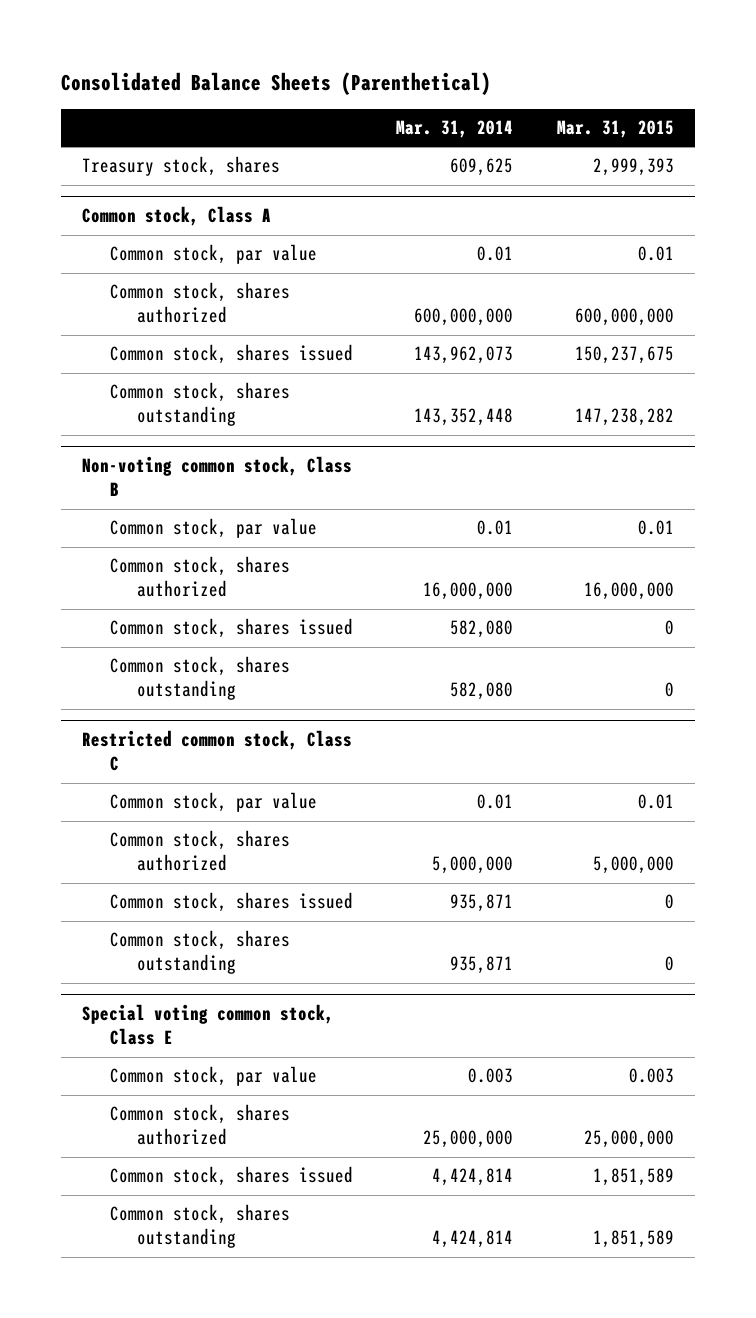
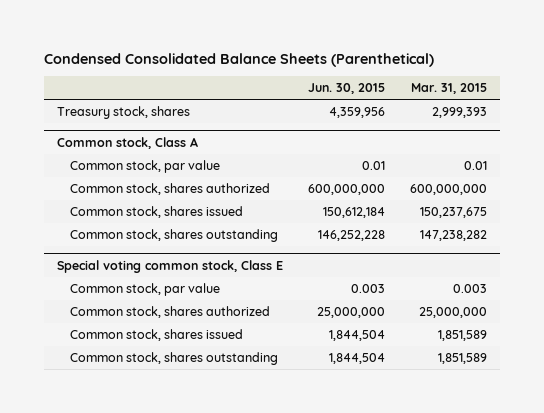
[60,72,491,96] Consolidated Balance Sheets (Parenthetical) -> [43,52,434,67] Condensed Consolidated Balance Sheets (Parenthetical)
[396,120,514,139] Mar. 31, 2014 -> none
none -> [308,83,386,95] Jun. 30, 2015
[82,456,353,497] Non-voting common stock, Class B -> none
[109,518,317,539] Common stock, par value -> none
[109,556,290,598] Common stock, shares authorized -> none
[109,618,353,639] Common stock, shares issued -> none
[109,656,290,701] Common stock, shares outstanding -> none
[82,730,353,772] Restricted common stock, Class C -> none
[109,792,317,813] Common stock, par value -> none
[109,830,290,872] Common stock, shares authorized -> none
[109,892,353,913] Common stock, shares issued -> none
[109,930,290,975] Common stock, shares outstanding -> none

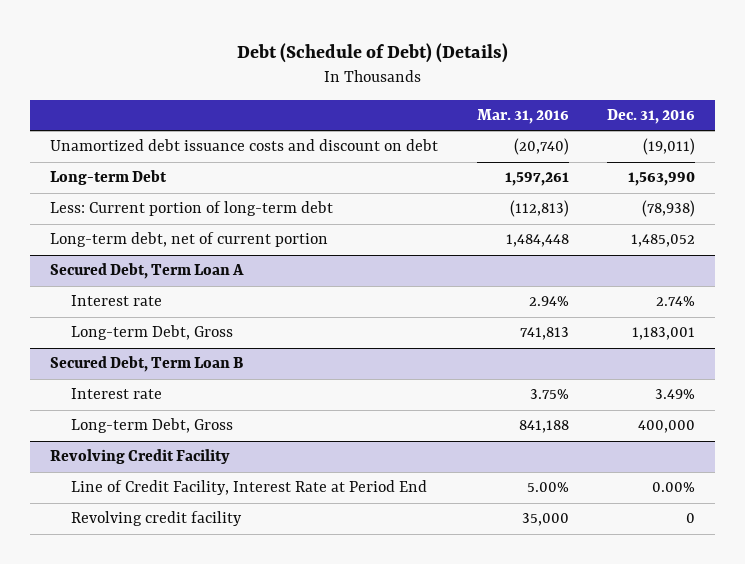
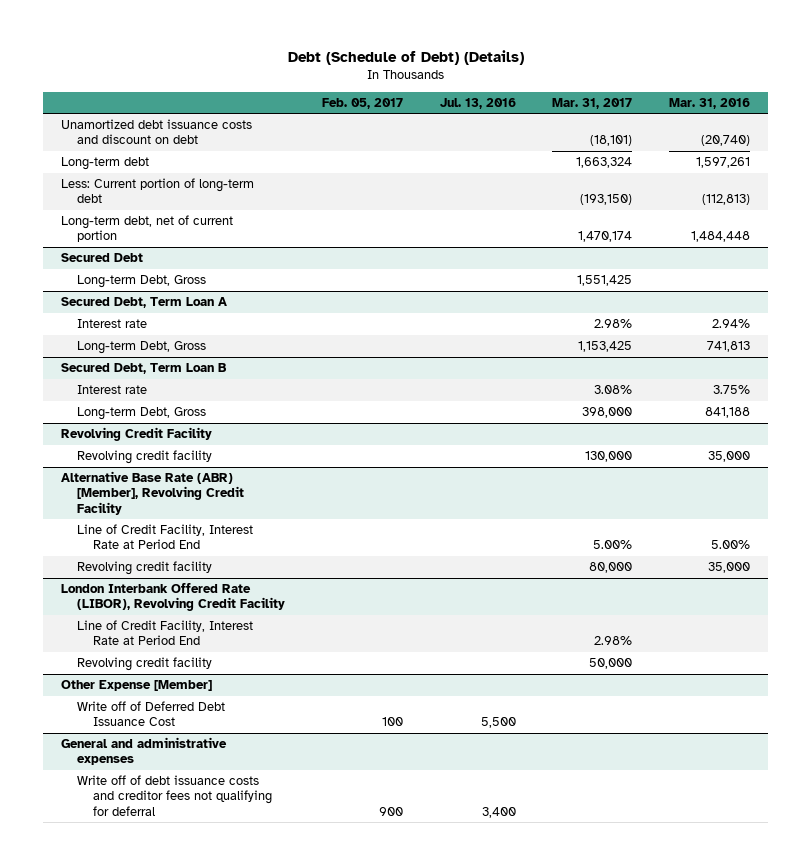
[607,109,696,125] Dec. 31, 2016 -> none
none -> [322,97,404,109] Feb. 05, 2017
none -> [439,97,516,109] Jul. 13, 2016
none -> [552,97,633,109] Mar. 31, 2017
[49,170,167,186] Long-term Debt -> [61,157,150,171] Long-term debt
none -> [61,253,144,263] Secured Debt
none -> [77,275,207,289] Long-term Debt, Gross
none -> [77,450,213,465] Revolving credit facility
none -> [61,471,245,515] Alternative Base Rate (ABR) [Member], Revolving Credit Facility
none -> [61,583,286,612] London Interbank Offered Rate (LIBOR), Revolving Credit Facility
none -> [77,620,254,646] Line of Credit Facility, Interest Rate at Period End
none -> [77,657,213,672] Revolving credit facility
none -> [61,680,213,692] Other Expense [Member]
none -> [77,701,226,727] Write off of Deferred Debt Issuance Cost
none -> [61,737,228,766] General and administrative expenses
none -> [77,775,273,816] Write off of debt issuance costs and creditor fees not qualifying for deferral

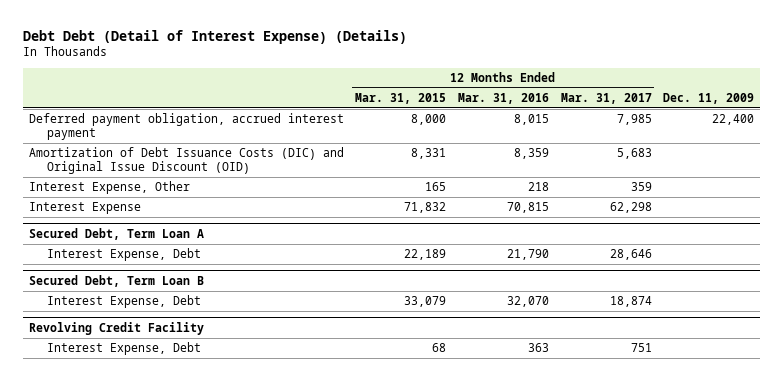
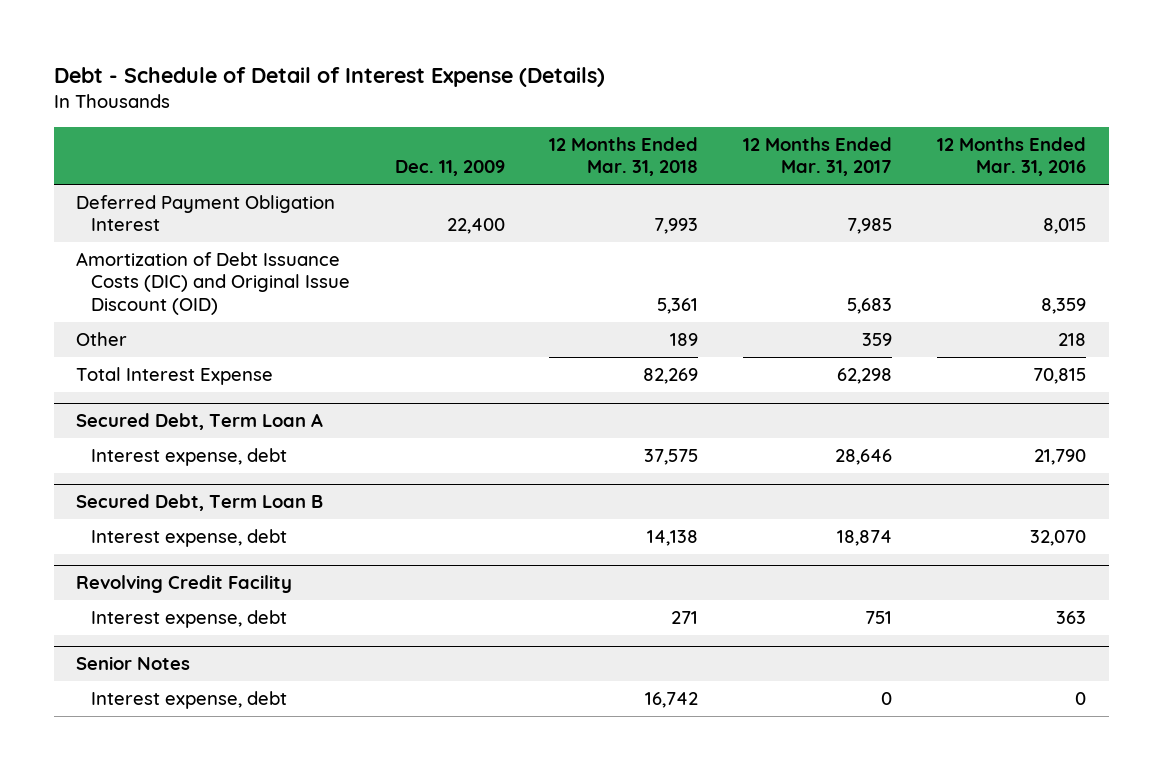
[22,29,407,44] Debt Debt (Detail of Interest Expense) (Details) -> [54,67,606,88] Debt - Schedule of Detail of Interest Expense (Details)
[355,92,447,104] Mar. 31, 2015 -> none
none -> [549,136,699,177] 12 Months Ended Mar. 31, 2018
[28,113,344,140] Deferred payment obligation, accrued interest payment -> [76,195,336,232] Deferred Payment Obligation Interest
[28,181,190,195] Interest Expense, Other -> [76,332,128,347] Other
[28,202,141,215] Interest Expense -> [76,367,274,386] Total Interest Expense
[46,248,201,262] Interest Expense, Debt -> [90,448,287,467] Interest expense, debt
[46,295,201,309] Interest Expense, Debt -> [90,529,287,548] Interest expense, debt
[46,342,201,356] Interest Expense, Debt -> [90,610,287,629] Interest expense, debt
none -> [76,656,191,671] Senior Notes
none -> [90,691,287,710] Interest expense, debt

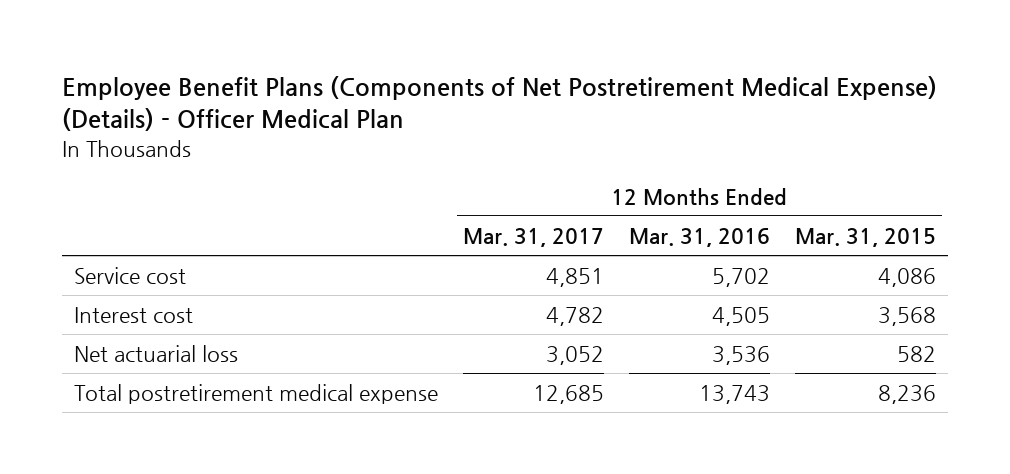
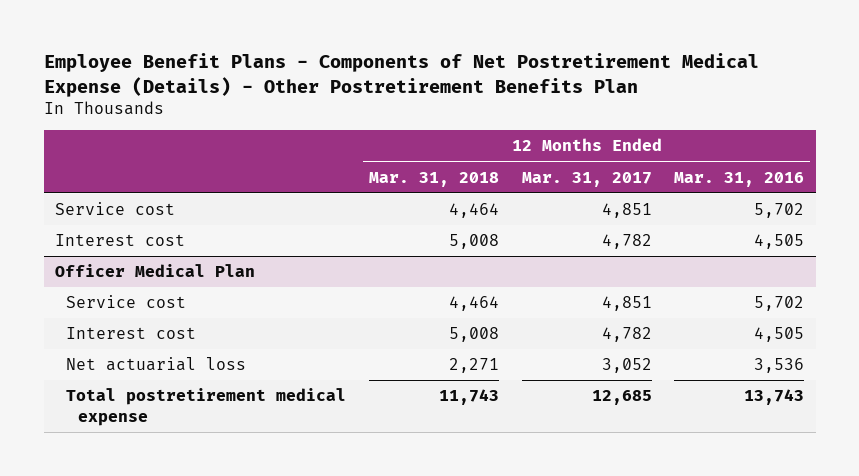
[61,75,937,132] Employee Benefit Plans (Components of Net Postretirement Medical Expense) (Details) - Officer Medical Plan -> [43,53,759,97] Employee Benefit Plans - Components of Net Postretirement Medical Expense (Details) - Other Postretirement Benefits Plan
[794,227,936,247] Mar. 31, 2015 -> none
none -> [369,171,500,187] Mar. 31, 2018
none -> [55,264,256,278] Officer Medical Plan
none -> [66,295,187,309] Service cost
none -> [66,327,197,340] Interest cost

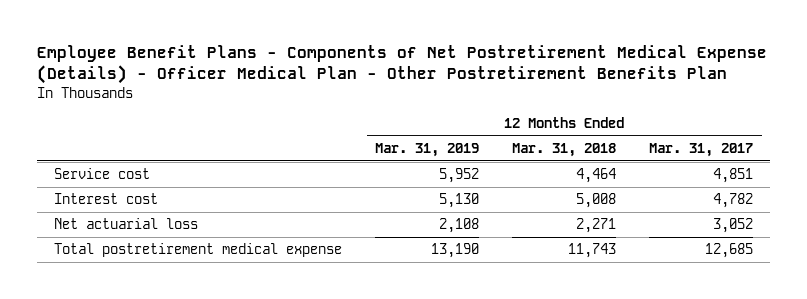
[43,53,759,97] Employee Benefit Plans - Components of Net Postretirement Medical Expense (Details) - Other Postretirement Benefits Plan -> [37,45,768,85] Employee Benefit Plans - Components of Net Postretirement Medical Expense (Details) - Officer Medical Plan - Other Postretirement Benefits Plan
[674,171,805,187] Mar. 31, 2016 -> none
none -> [375,142,480,157] Mar. 31, 2019
[55,264,256,278] Officer Medical Plan -> none
[66,295,187,309] Service cost -> none
[66,327,197,340] Interest cost -> none

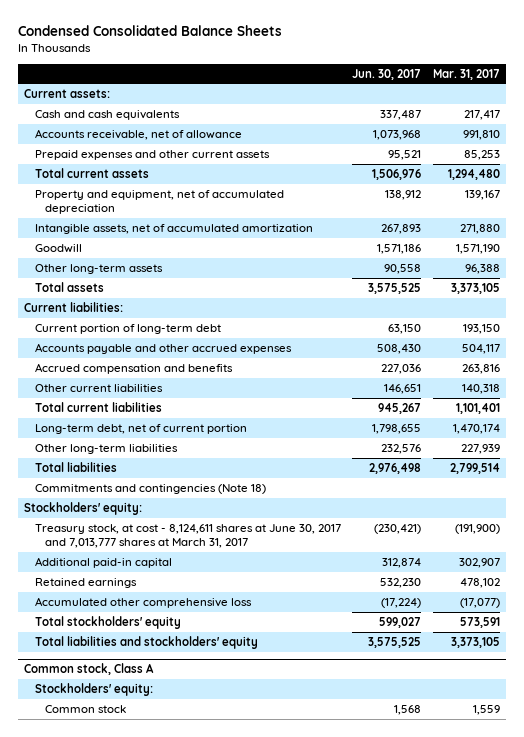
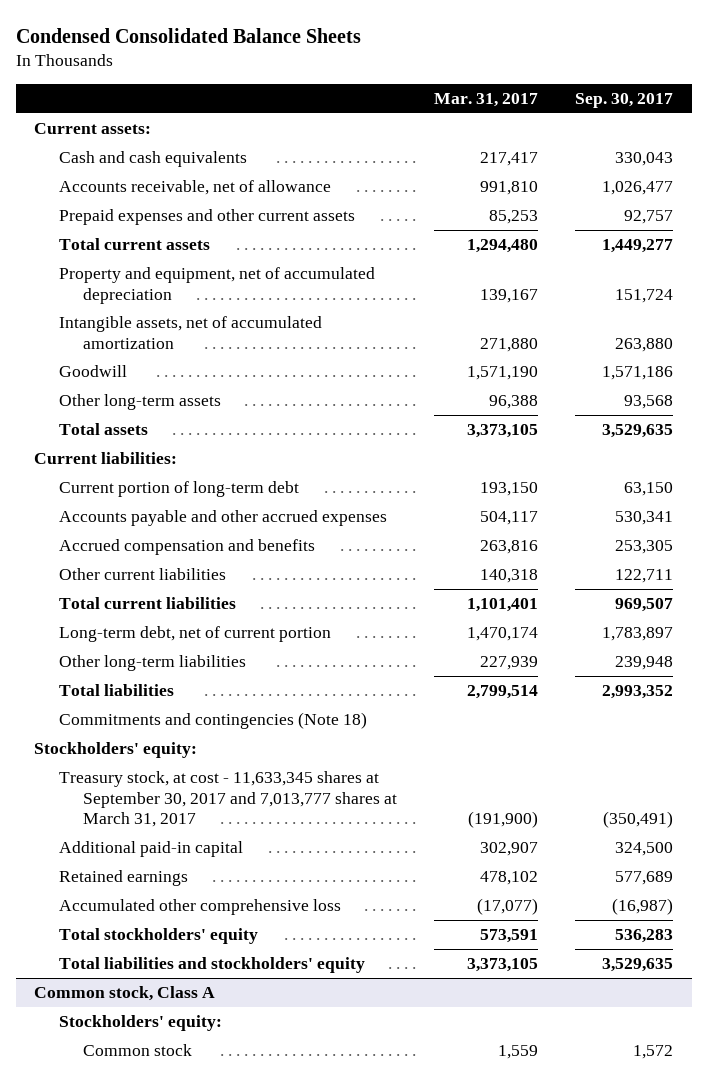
[352,68,422,80] Jun. 30, 2017 -> none
none -> [575,92,674,108] Sep. 30, 2017
[34,523,341,549] Treasury stock, at cost - 8,124,611 shares at June 30, 2017 and 7,013,777 shares at March 31, 2017 -> [58,771,398,828] Treasury stock, at cost - 11,633,345 shares at September 30, 2017 and 7,013,777 shares at March 31, 2017

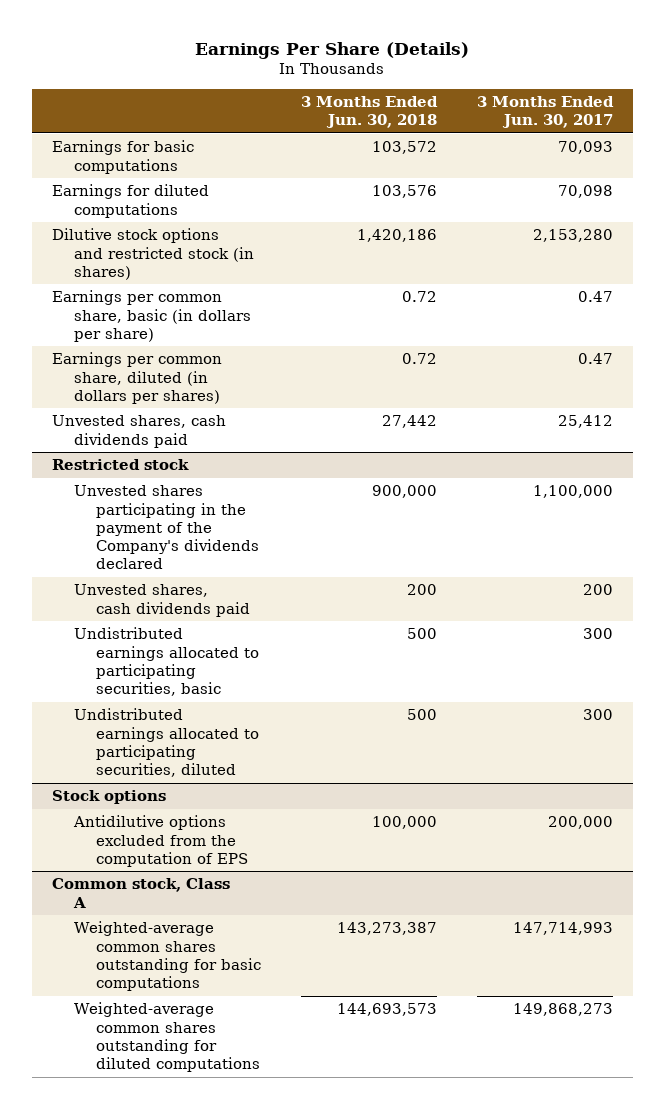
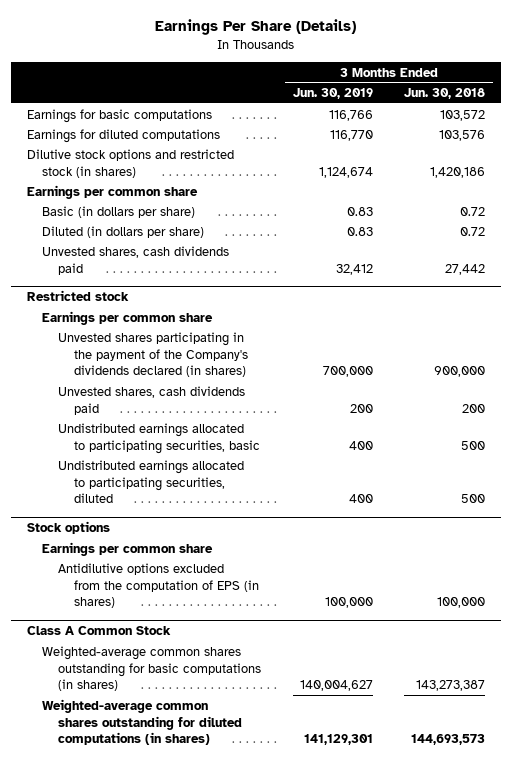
[476,95,614,129] 3 Months Ended Jun. 30, 2017 -> none
none -> [292,88,373,100] Jun. 30, 2019
none -> [26,184,198,199] Earnings per common share
[52,290,252,342] Earnings per common share, basic (in dollars per share) -> [42,205,196,218] Basic (in dollars per share)
[52,352,223,404] Earnings per common share, diluted (in dollars per shares) -> [42,225,205,238] Diluted (in dollars per share)
none -> [42,310,214,325] Earnings per common share
[74,485,260,569] Unvested shares participating in the payment of the Company's dividends declared -> [58,331,249,378] Unvested shares participating in the payment of the Company's dividends declared (in shares)
none -> [42,541,214,556] Earnings per common share
[73,815,249,867] Antidilutive options excluded from the computation of EPS -> [58,562,260,609] Antidilutive options excluded from the computation of EPS (in shares)
[52,878,231,908] Common stock, Class A -> [26,626,171,636] Class A Common Stock
[74,921,262,991] Weighted-average common shares outstanding for basic computations -> [42,645,262,692] Weighted-average common shares outstanding for basic computations (in shares)
[74,1002,261,1072] Weighted-average common shares outstanding for diluted computations -> [42,698,243,746] Weighted-average common shares outstanding for diluted computations (in shares)

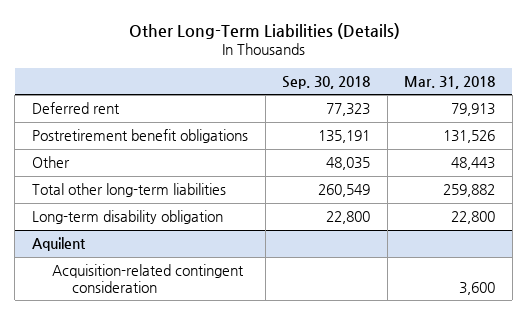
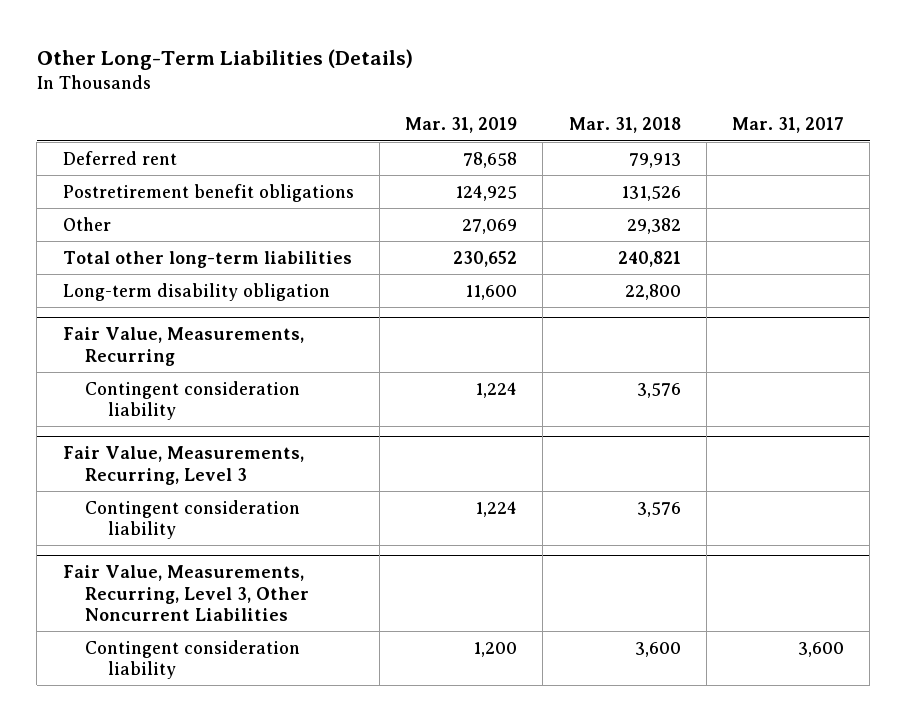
[282,75,371,89] Sep. 30, 2018 -> none
none -> [405,117,518,134] Mar. 31, 2019
none -> [732,117,845,134] Mar. 31, 2017
[451,157,496,171] 48,443 -> [626,217,681,234] 29,382
[443,184,496,198] 259,882 -> [617,250,681,267] 240,821
[32,237,87,252] Aquilent -> none
[52,264,245,293] Acquisition-related contingent consideration -> none
none -> [62,327,304,366] Fair Value, Measurements, Recurring
none -> [85,380,301,421] Contingent consideration liability
none -> [62,446,304,485] Fair Value, Measurements, Recurring, Level 3
none -> [85,499,301,540] Contingent consideration liability
none -> [62,565,310,622] Fair Value, Measurements, Recurring, Level 3, Other Noncurrent Liabilities
none -> [85,639,301,680] Contingent consideration liability

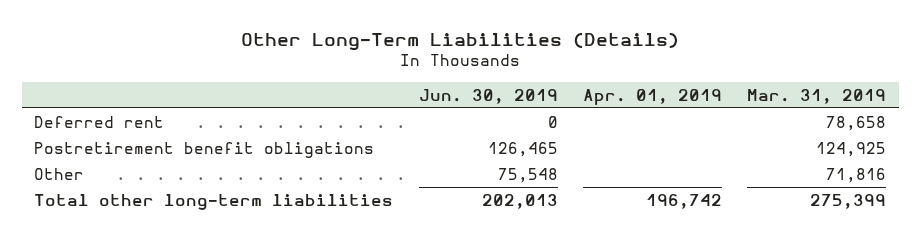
[568,117,681,134] Mar. 31, 2018 -> none
[732,117,845,134] Mar. 31, 2017 -> none
none -> [418,88,558,104] Jun. 30, 2019
none -> [583,88,723,105] Apr. 01, 2019
[62,282,330,301] Long-term disability obligation -> none
[62,327,304,366] Fair Value, Measurements, Recurring -> none
[85,380,301,421] Contingent consideration liability -> none
[62,446,304,485] Fair Value, Measurements, Recurring, Level 3 -> none
[85,499,301,540] Contingent consideration liability -> none
[62,565,310,622] Fair Value, Measurements, Recurring, Level 3, Other Noncurrent Liabilities -> none
[85,639,301,680] Contingent consideration liability -> none
[462,218,518,234] 27,069 -> [826,167,887,183] 71,816
[453,250,518,267] 230,652 -> [810,193,887,209] 275,399

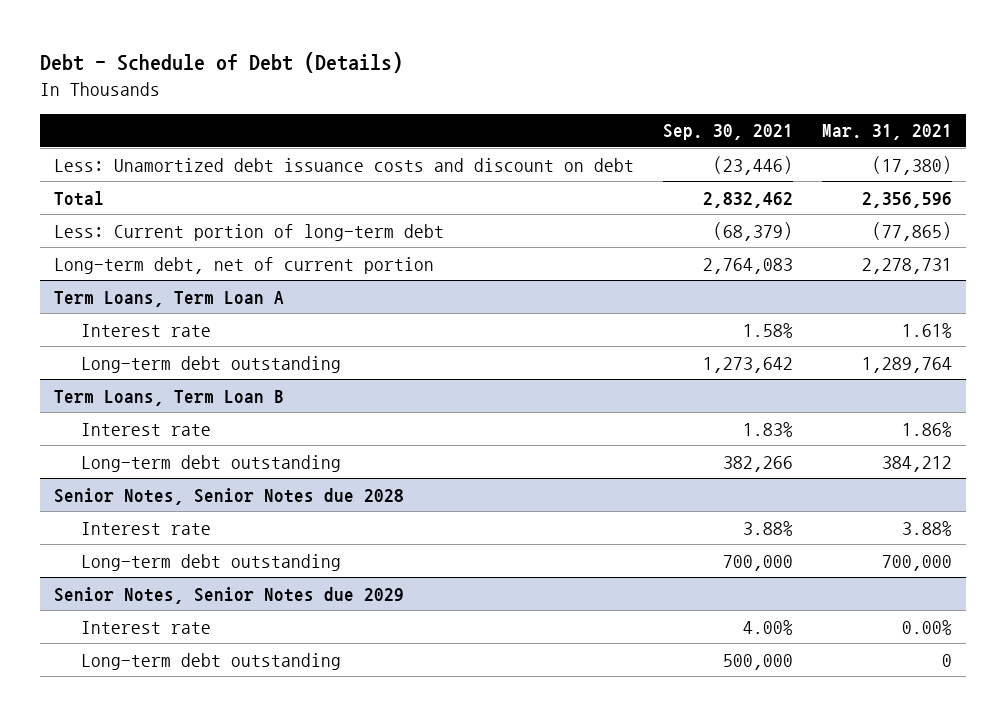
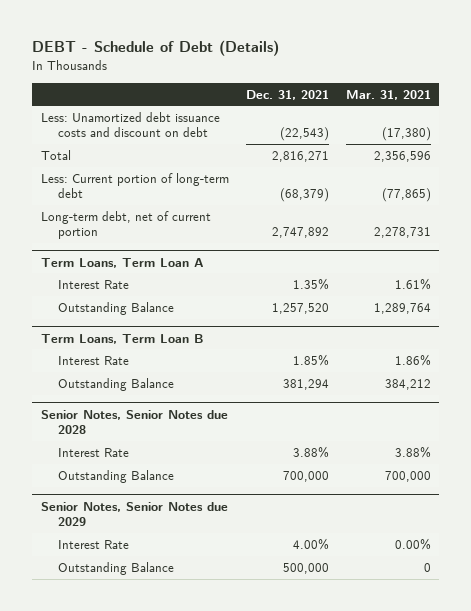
[39,52,403,74] Debt - Schedule of Debt (Details) -> [32,40,280,57] DEBT - Schedule of Debt (Details)
[662,124,793,141] Sep. 30, 2021 -> none
none -> [245,89,329,100] Dec. 31, 2021
[80,323,211,337] Interest rate -> [58,279,130,289] Interest Rate
[80,355,341,373] Long-term debt outstanding -> [58,301,175,315] Outstanding Balance
[80,422,211,436] Interest rate -> [58,355,130,365] Interest Rate
[80,454,341,472] Long-term debt outstanding -> [58,377,175,391] Outstanding Balance
[80,521,211,535] Interest rate -> [58,447,130,457] Interest Rate
[80,553,341,571] Long-term debt outstanding -> [58,469,175,483] Outstanding Balance
[80,620,211,634] Interest rate -> [58,539,130,549] Interest Rate
[80,652,341,670] Long-term debt outstanding -> [58,561,175,575] Outstanding Balance

